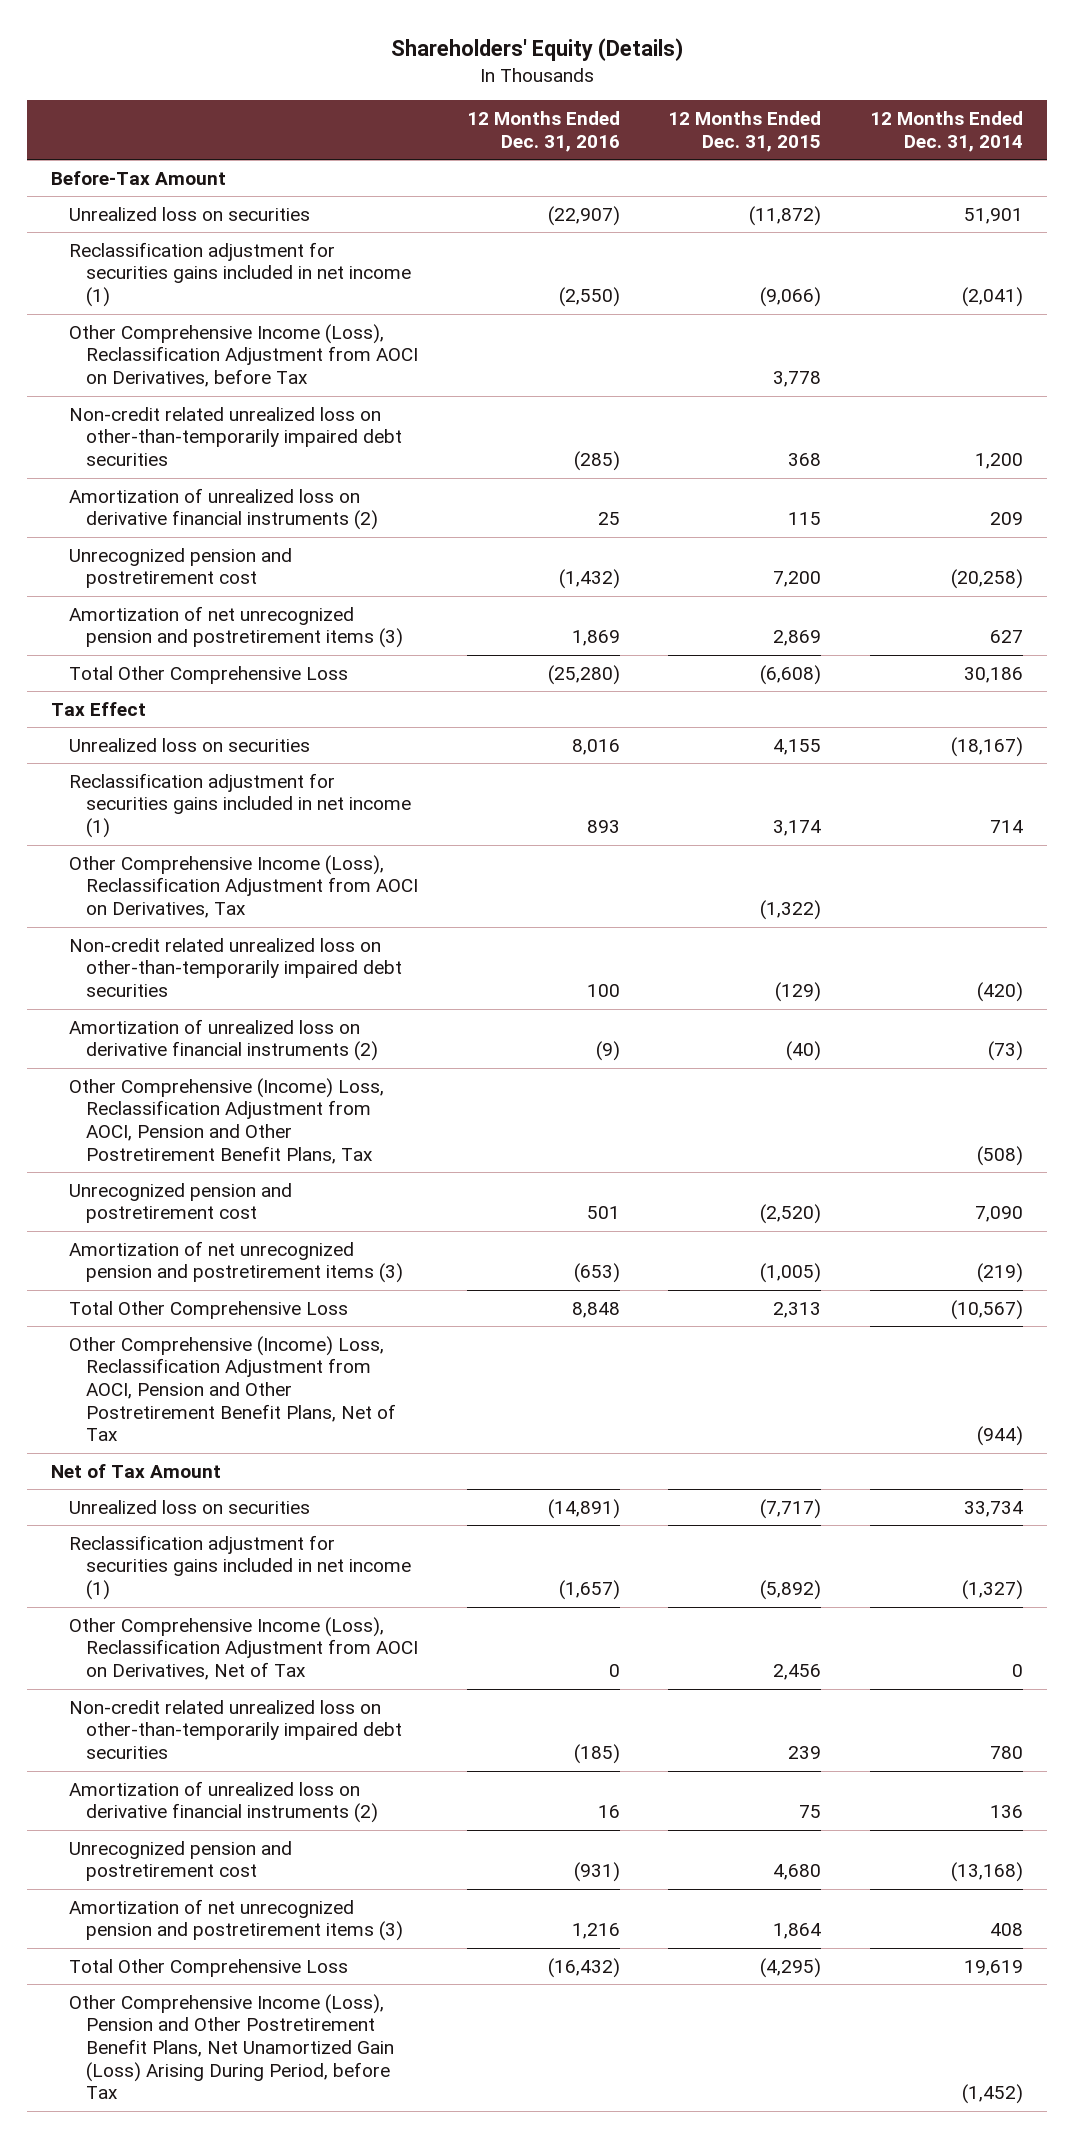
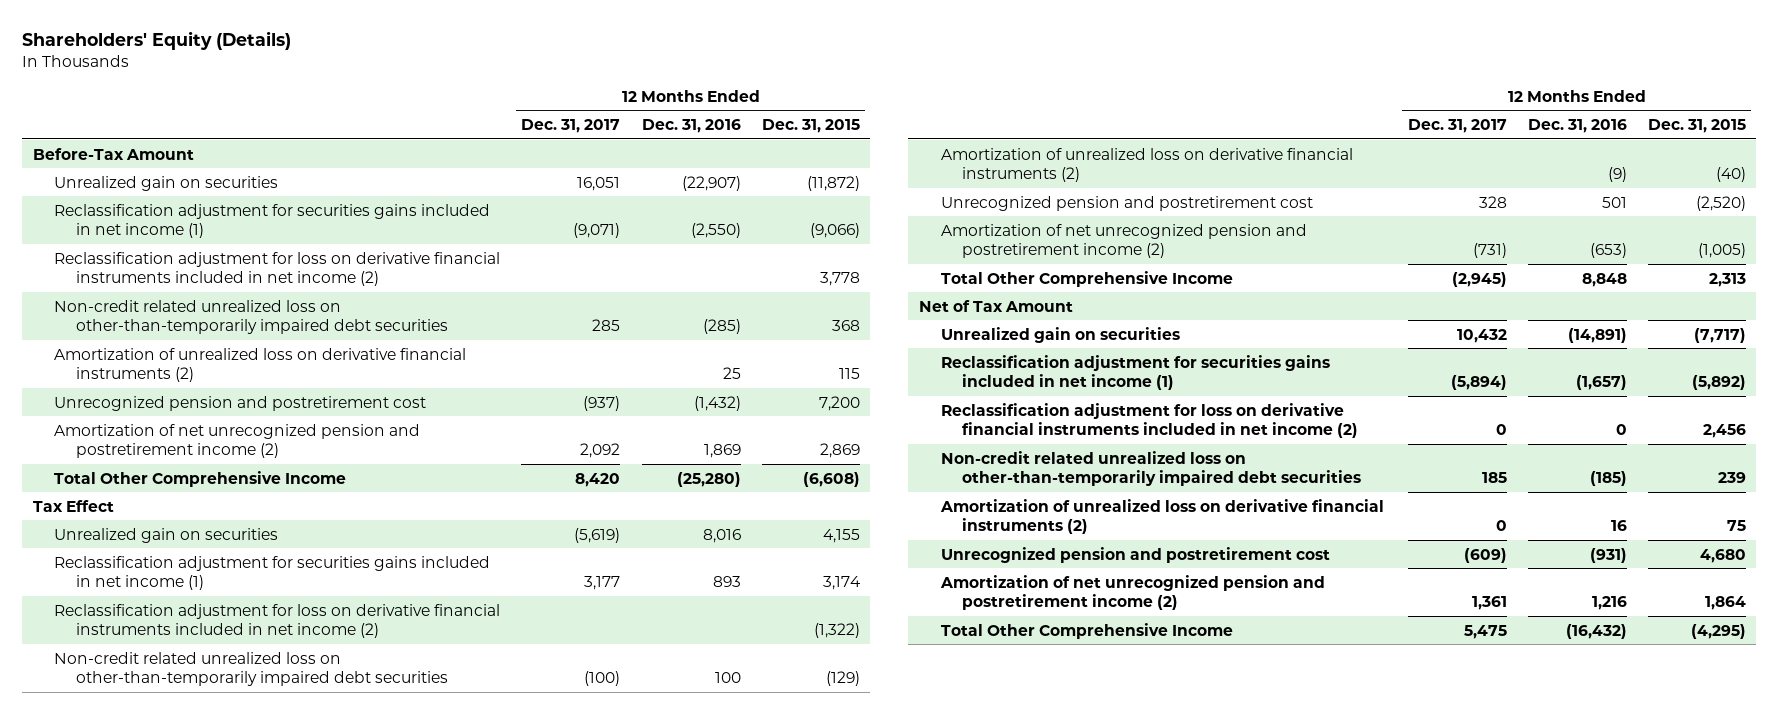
[870,111,1024,152] 12 Months Ended Dec. 31, 2014 -> none
none -> [521,118,621,133] Dec. 31, 2017
[68,206,310,221] Unrealized loss on securities -> [54,175,279,191] Unrealized gain on securities
[68,323,419,388] Other Comprehensive Income (Loss), Reclassification Adjustment from AOCI on Derivatives, before Tax -> [54,251,501,287] Reclassification adjustment for loss on derivative financial instruments included in net income (2)
[68,605,404,649] Amortization of net unrecognized pension and postretirement items (3) -> [54,423,421,459] Amortization of net unrecognized pension and postretirement income (2)
[68,665,348,684] Total Other Comprehensive Loss -> [54,470,347,487] Total Other Comprehensive Income
[68,737,310,752] Unrealized loss on securities -> [54,527,279,543] Unrealized gain on securities
[68,854,419,919] Other Comprehensive Income (Loss), Reclassification Adjustment from AOCI on Derivatives, Tax -> [54,603,501,639] Reclassification adjustment for loss on derivative financial instruments included in net income (2)
[68,1077,384,1164] Other Comprehensive (Income) Loss, Reclassification Adjustment from AOCI, Pension and Other Postretirement Benefit Plans, Tax -> none
[68,1335,397,1442] Other Comprehensive (Income) Loss, Reclassification Adjustment from AOCI, Pension and Other Postretirement Benefit Plans, Net of Tax -> none
[68,1240,404,1284] Amortization of net unrecognized pension and postretirement items (3) -> [940,223,1307,259] Amortization of net unrecognized pension and postretirement income (2)
[68,1300,348,1319] Total Other Comprehensive Loss -> [940,270,1233,287] Total Other Comprehensive Income
[68,1499,310,1514] Unrealized loss on securities -> [940,326,1180,343] Unrealized gain on securities
[68,1616,419,1681] Other Comprehensive Income (Loss), Reclassification Adjustment from AOCI on Derivatives, Net of Tax -> [940,402,1359,439] Reclassification adjustment for loss on derivative financial instruments included in net income (2)
[68,1993,395,2100] Other Comprehensive Income (Loss), Pension and Other Postretirement Benefit Plans, Net Unamortized Gain (Loss) Arising During Period, before Tax -> none
[68,1898,404,1942] Amortization of net unrecognized pension and postretirement items (3) -> [939,574,1325,611] Amortization of net unrecognized pension and postretirement income (2)
[68,1958,348,1977] Total Other Comprehensive Loss -> [940,622,1233,639] Total Other Comprehensive Income

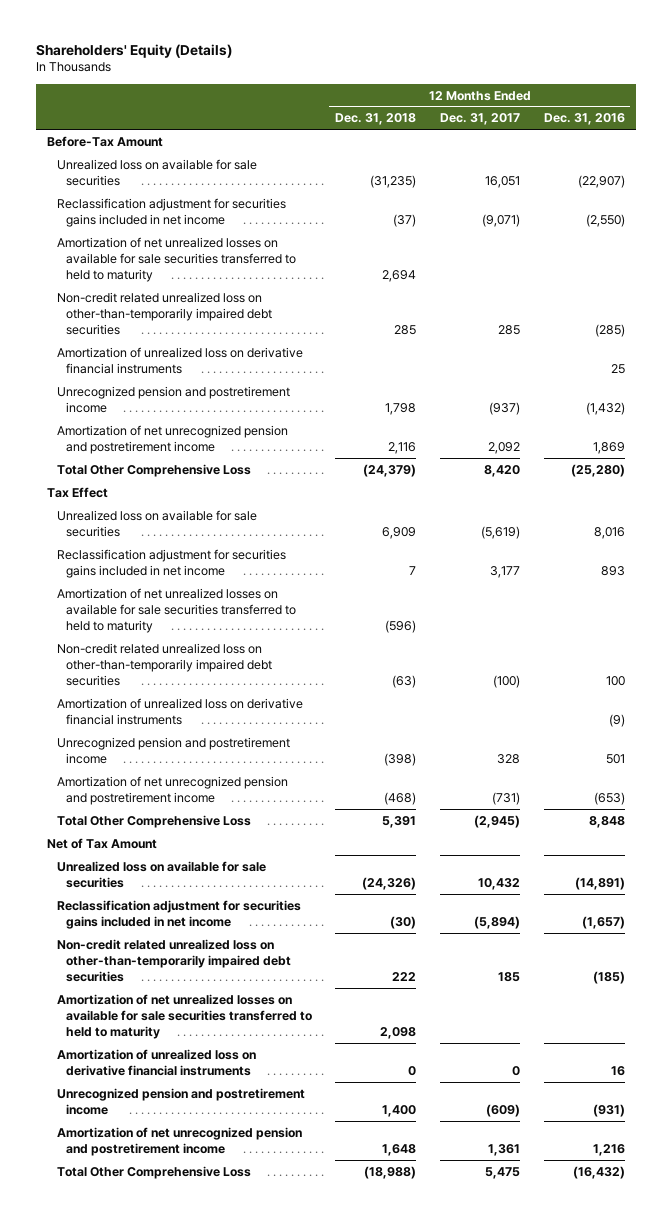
[761,118,860,133] Dec. 31, 2015 -> none
none -> [335,113,417,126] Dec. 31, 2018
[54,251,501,287] Reclassification adjustment for loss on derivative financial instruments included in net income (2) -> none
[54,175,279,191] Unrealized gain on securities -> [56,158,257,186] Unrealized loss on available for sale securities
[54,203,491,239] Reclassification adjustment for securities gains included in net income (1) -> [56,197,286,227] Reclassification adjustment for securities gains included in net income
none -> [56,236,296,282] Amortization of net unrealized losses on available for sale securities transferred to held to maturity
[54,347,467,383] Amortization of unrealized loss on derivative financial instruments (2) -> [56,346,303,374] Amortization of unrealized loss on derivative financial instruments
[54,395,427,411] Unrecognized pension and postretirement cost -> [56,385,290,413] Unrecognized pension and postretirement income
[54,423,421,459] Amortization of net unrecognized pension and postretirement income (2) -> [56,424,288,454] Amortization of net unrecognized pension and postretirement income
[54,470,347,487] Total Other Comprehensive Income -> [56,463,251,477] Total Other Comprehensive Loss
[54,603,501,639] Reclassification adjustment for loss on derivative financial instruments included in net income (2) -> none
[54,527,279,543] Unrealized gain on securities -> [56,509,257,537] Unrealized loss on available for sale securities
[54,555,491,591] Reclassification adjustment for securities gains included in net income (1) -> [56,548,286,578] Reclassification adjustment for securities gains included in net income
none -> [56,587,296,633] Amortization of net unrealized losses on available for sale securities transferred to held to maturity
[940,147,1353,183] Amortization of unrealized loss on derivative financial instruments (2) -> [56,697,303,725] Amortization of unrealized loss on derivative financial instruments
[940,195,1313,211] Unrecognized pension and postretirement cost -> [56,736,290,764] Unrecognized pension and postretirement income
[940,223,1307,259] Amortization of net unrecognized pension and postretirement income (2) -> [56,775,288,805] Amortization of net unrecognized pension and postretirement income
[940,270,1233,287] Total Other Comprehensive Income -> [56,814,251,828] Total Other Comprehensive Loss
[940,402,1359,439] Reclassification adjustment for loss on derivative financial instruments included in net income (2) -> none
[940,326,1180,343] Unrealized gain on securities -> [56,860,266,888] Unrealized loss on available for sale securities
[940,354,1330,391] Reclassification adjustment for securities gains included in net income (1) -> [56,899,301,929] Reclassification adjustment for securities gains included in net income
none -> [56,993,312,1039] Amortization of net unrealized losses on available for sale securities transferred to held to maturity
[939,498,1384,535] Amortization of unrealized loss on derivative financial instruments (2) -> [56,1048,256,1076] Amortization of unrealized loss on derivative financial instruments
[940,546,1330,563] Unrecognized pension and postretirement cost -> [56,1087,305,1115] Unrecognized pension and postretirement income
[939,574,1325,611] Amortization of net unrecognized pension and postretirement income (2) -> [56,1126,302,1156] Amortization of net unrecognized pension and postretirement income
[940,622,1233,639] Total Other Comprehensive Income -> [56,1165,251,1179] Total Other Comprehensive Loss

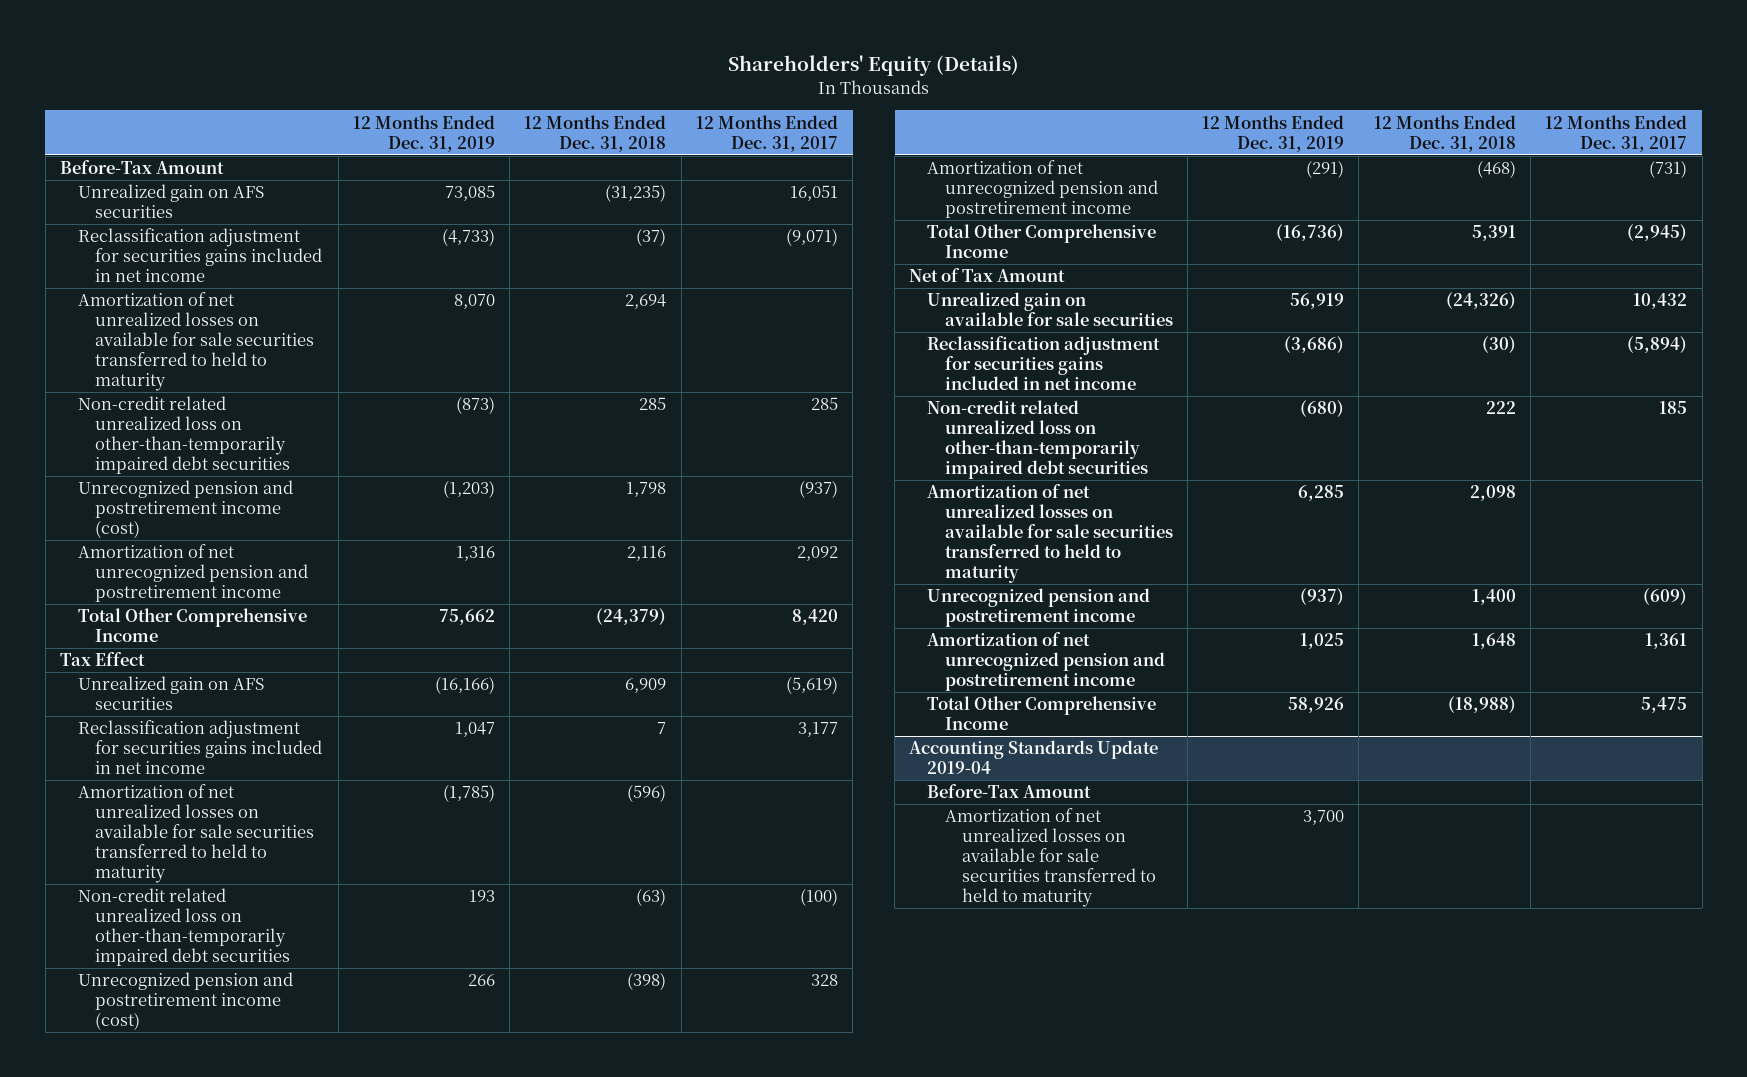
[543,113,625,126] Dec. 31, 2016 -> none
none -> [352,114,495,152] 12 Months Ended Dec. 31, 2019
[56,158,257,186] Unrealized loss on available for sale securities -> [77,184,264,219] Unrealized gain on AFS securities
[56,346,303,374] Amortization of unrealized loss on derivative financial instruments -> none
[56,385,290,413] Unrecognized pension and postretirement income -> [77,480,293,539] Unrecognized pension and postretirement income (cost)
[56,463,251,477] Total Other Comprehensive Loss -> [77,608,307,643] Total Other Comprehensive Income
[56,509,257,537] Unrealized loss on available for sale securities -> [77,676,264,711] Unrealized gain on AFS securities
[56,697,303,725] Amortization of unrealized loss on derivative financial instruments -> none
[56,736,290,764] Unrecognized pension and postretirement income -> [77,972,293,1031] Unrecognized pension and postretirement income (cost)
[56,814,251,828] Total Other Comprehensive Loss -> [926,224,1156,259] Total Other Comprehensive Income
[56,860,266,888] Unrealized loss on available for sale securities -> [926,292,1173,327] Unrealized gain on available for sale securities
[56,1048,256,1076] Amortization of unrealized loss on derivative financial instruments -> none
[56,1165,251,1179] Total Other Comprehensive Loss -> [926,696,1156,731] Total Other Comprehensive Income
none -> [909,740,1159,775] Accounting Standards Update 2019-04
none -> [926,784,1091,799] Before-Tax Amount
none -> [944,808,1157,908] Amortization of net unrealized losses on available for sale securities transferred to held to maturity

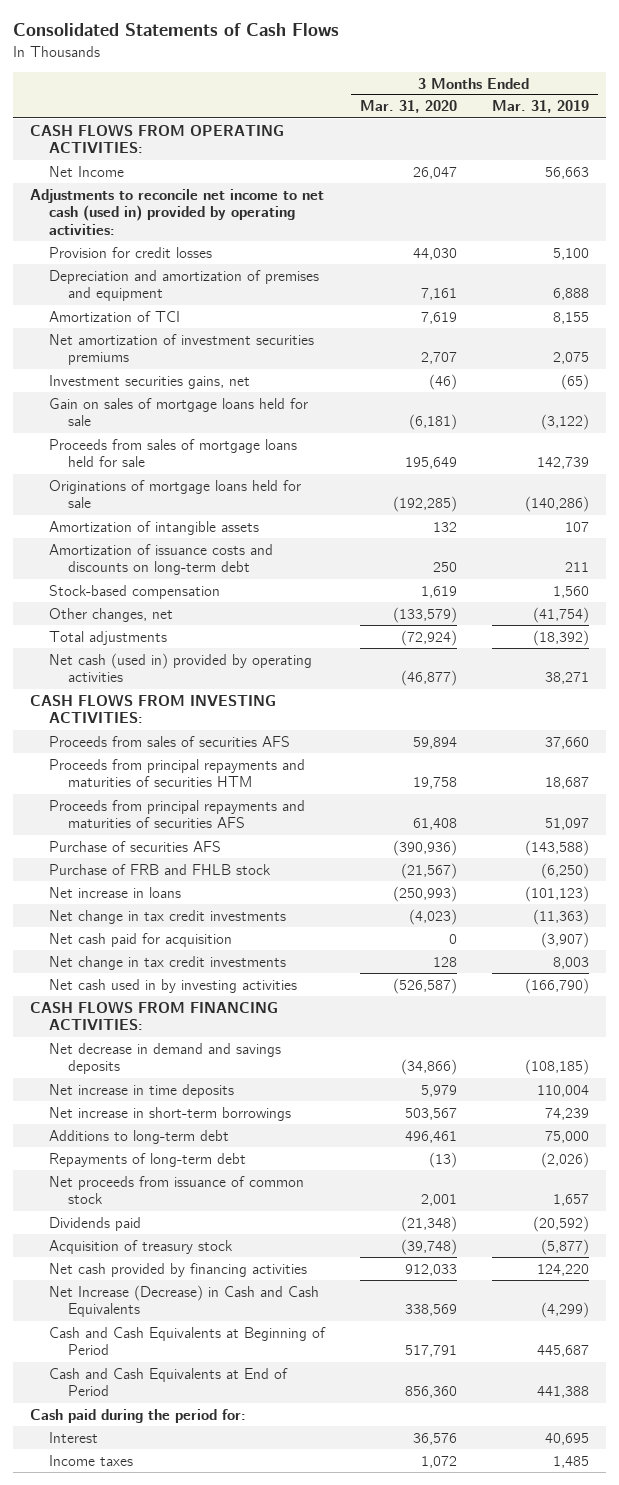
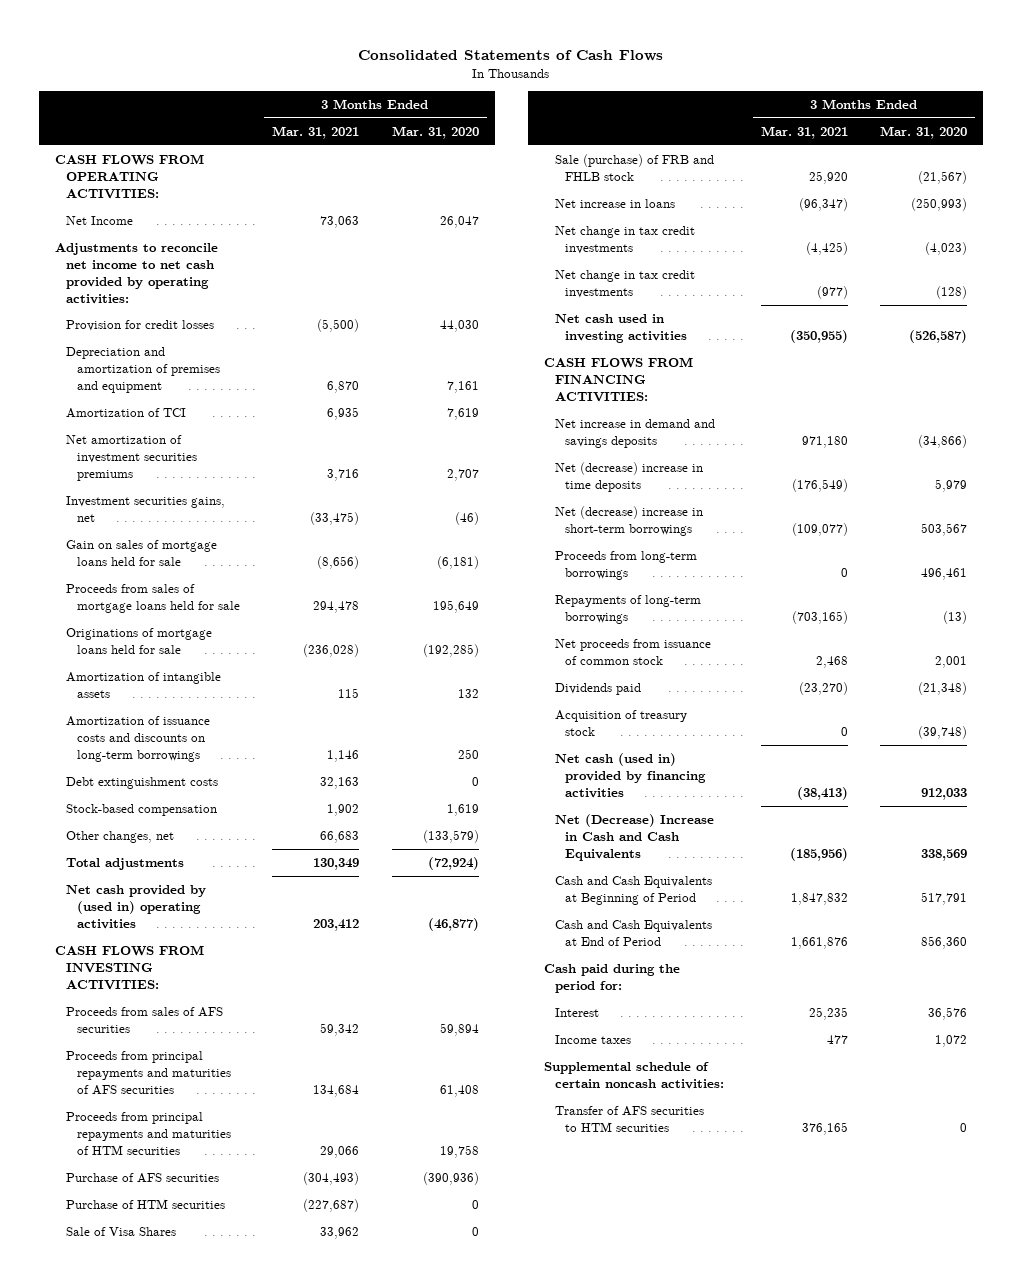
[491,100,589,114] Mar. 31, 2019 -> none
none -> [272,125,360,139] Mar. 31, 2021
[30,188,325,236] Adjustments to reconcile net income to net cash (used in) provided by operating activities: -> [55,243,219,304] Adjustments to reconcile net income to net cash provided by operating activities:
[48,543,273,576] Amortization of issuance costs and discounts on long-term debt -> [66,716,211,762] Amortization of issuance costs and discounts on long-term borrowings
none -> [66,777,219,790] Debt extinguishment costs
[48,652,312,683] Net cash (used in) provided by operating activities -> [66,885,207,929] Net cash provided by (used in) operating activities
[48,735,290,747] Proceeds from sales of securities AFS -> [66,1007,224,1033] Proceeds from sales of AFS securities
[48,758,305,788] Proceeds from principal repayments and maturities of securities HTM -> [66,1051,231,1095] Proceeds from principal repayments and maturities of AFS securities
[412,777,457,790] 19,758 -> [439,1084,479,1097] 61,408
[48,799,305,829] Proceeds from principal repayments and maturities of securities AFS -> [66,1112,231,1155] Proceeds from principal repayments and maturities of HTM securities
[412,818,457,831] 61,408 -> [439,1144,479,1158] 19,758
[48,840,221,852] Purchase of securities AFS -> [66,1173,220,1184] Purchase of AFS securities
none -> [66,1199,226,1210] Purchase of HTM securities
none -> [66,1227,177,1237] Sale of Visa Shares
[48,863,271,875] Purchase of FRB and FHLB stock -> [554,154,714,181] Sale (purchase) of FRB and FHLB stock
[48,932,232,947] Net cash paid for acquisition -> none
[432,956,457,967] 128 -> [935,285,967,299] (128)
[48,978,297,993] Net cash used in by investing activities -> [554,314,688,343] Net cash used in investing activities
[48,1042,281,1075] Net decrease in demand and savings deposits -> [554,419,715,448] Net increase in demand and savings deposits
[48,1083,234,1098] Net increase in time deposits -> [554,462,703,492] Net (decrease) increase in time deposits
[48,1106,291,1121] Net increase in short-term borrowings -> [554,506,703,536] Net (decrease) increase in short-term borrowings
[48,1129,229,1144] Additions to long-term debt -> [554,551,697,580] Proceeds from long-term borrowings
[48,1152,246,1167] Repayments of long-term debt -> [554,595,701,624] Repayments of long-term borrowings
[48,1262,307,1277] Net cash provided by financing activities -> [554,753,707,798] Net cash (used in) provided by financing activities
[48,1284,319,1318] Net Increase (Decrease) in Cash and Cash Equivalents -> [554,814,714,861] Net (Decrease) Increase in Cash and Cash Equivalents
none -> [543,1062,724,1089] Supplemental schedule of certain noncash activities:
none -> [554,1106,704,1132] Transfer of AFS securities to HTM securities

